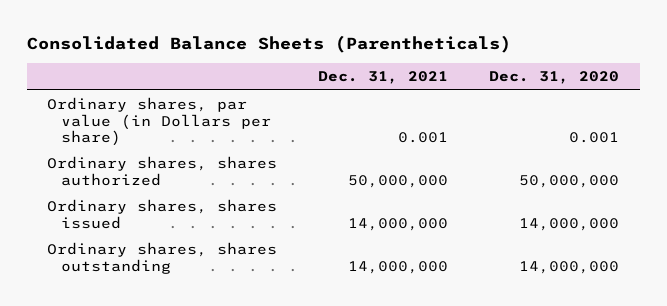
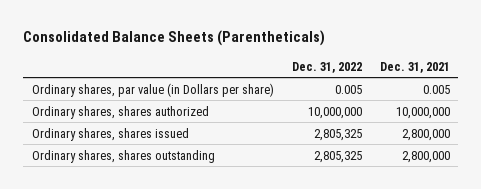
[489,70,620,84] Dec. 31, 2020 -> none
none -> [291,61,362,73] Dec. 31, 2022
[398,131,449,143] 0.001 -> [422,84,450,94] 0.005
[348,174,449,188] 50,000,000 -> [395,106,450,119] 10,000,000
[348,217,449,231] 14,000,000 -> [401,128,450,141] 2,800,000
[348,260,449,274] 14,000,000 -> [401,150,450,163] 2,800,000

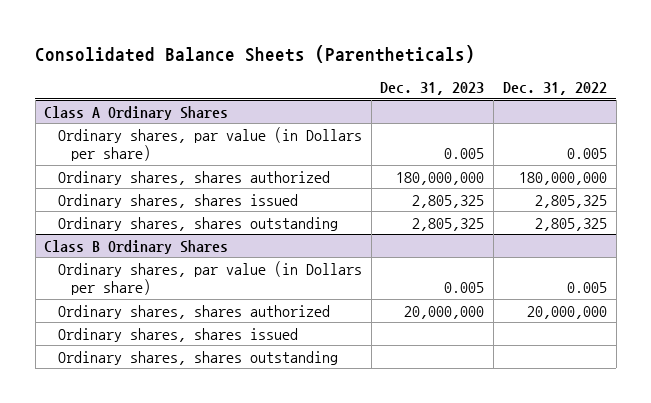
[379,61,450,73] Dec. 31, 2021 -> none
none -> [380,82,485,96] Dec. 31, 2023
none -> [44,105,229,120] Class A Ordinary Shares
[307,106,362,119] 10,000,000 -> [519,171,608,185] 180,000,000
none -> [44,239,229,254] Class B Ordinary Shares
none -> [57,260,362,296] Ordinary shares, par value (in Dollars per share)
none -> [57,304,330,319] Ordinary shares, shares authorized
none -> [57,327,298,342] Ordinary shares, shares issued
none -> [57,350,338,365] Ordinary shares, shares outstanding

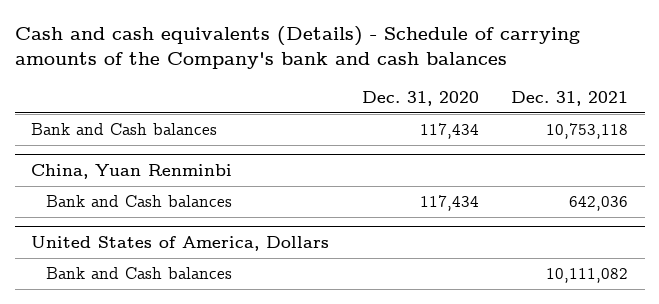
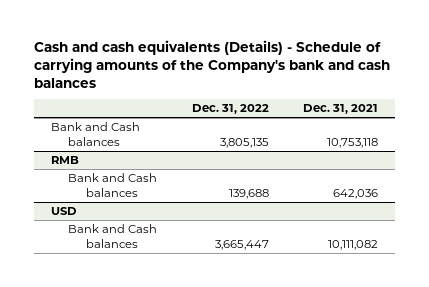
[361,90,479,106] Dec. 31, 2020 -> none
none -> [191,104,269,115] Dec. 31, 2022
[31,163,233,179] China, Yuan Renminbi -> [50,155,79,164] RMB
[31,235,330,251] United States of America, Dollars -> [50,206,77,215] USD

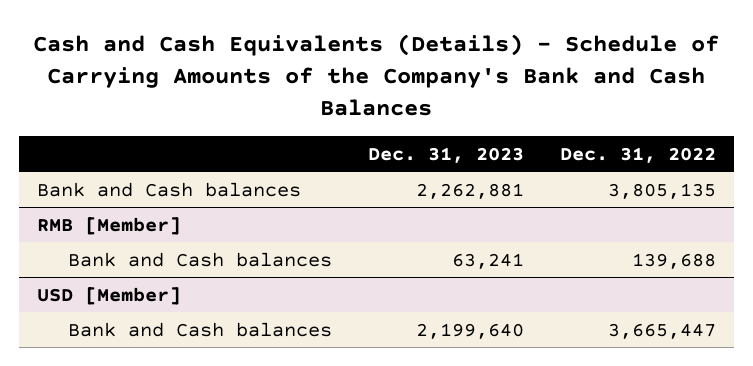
[33,39,390,88] Cash and cash equivalents (Details) - Schedule of carrying amounts of the Company's bank and cash balances -> [33,34,720,117] Cash and Cash Equivalents (Details) - Schedule of Carrying Amounts of the Company's Bank and Cash Balances
[303,104,379,115] Dec. 31, 2021 -> none
none -> [367,146,524,163] Dec. 31, 2023
[50,155,79,164] RMB -> [36,216,181,235] RMB [Member]
[50,206,77,215] USD -> [36,286,181,305] USD [Member]

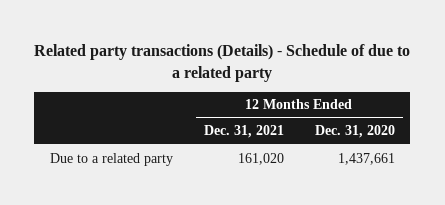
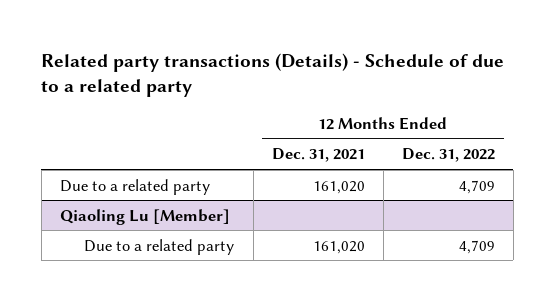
[314,125,395,139] Dec. 31, 2020 -> none
none -> [401,148,495,163] Dec. 31, 2022
none -> [59,208,230,225] Qiaoling Lu [Member]
none -> [84,238,235,255] Due to a related party

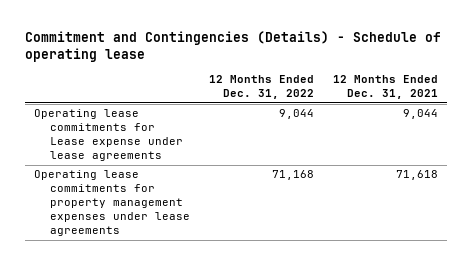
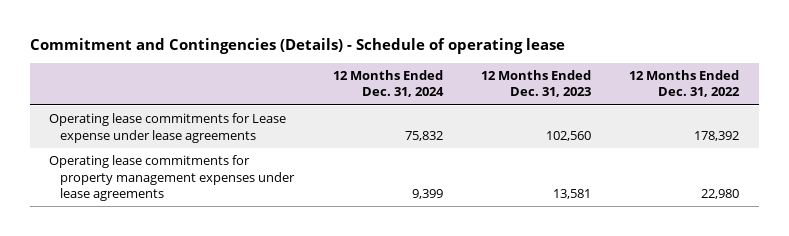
[332,75,438,100] 12 Months Ended Dec. 31, 2021 -> none
none -> [332,70,444,98] 12 Months Ended Dec. 31, 2024
none -> [481,70,592,98] 12 Months Ended Dec. 31, 2023
[278,109,314,120] 9,044 -> [694,130,740,141] 178,392
[271,170,314,181] 71,168 -> [701,188,740,199] 22,980

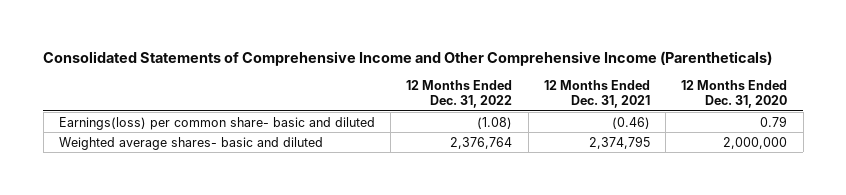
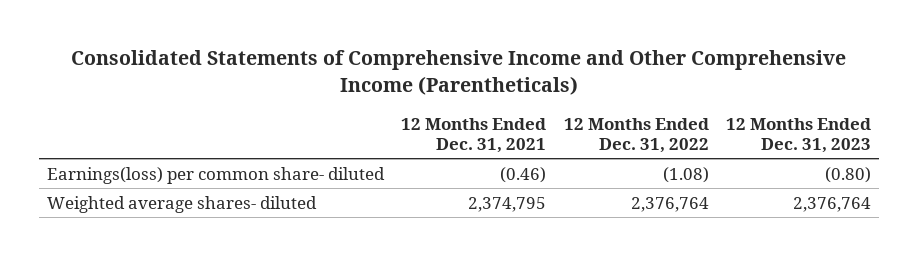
[681,80,788,109] 12 Months Ended Dec. 31, 2020 -> none
none -> [725,117,871,153] 12 Months Ended Dec. 31, 2023
[58,116,375,130] Earnings(loss) per common share- basic and diluted -> [47,166,386,184] Earnings(loss) per common share- diluted
[58,136,323,150] Weighted average shares- basic and diluted -> [47,195,318,213] Weighted average shares- diluted

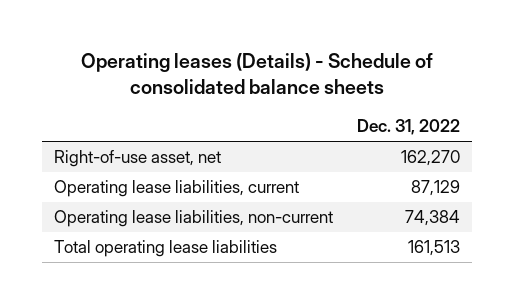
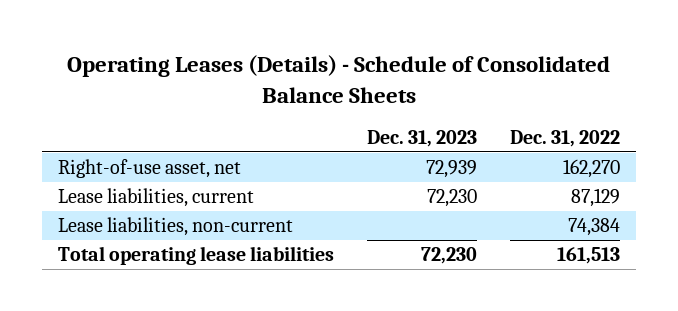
[81,53,434,95] Operating leases (Details) - Schedule of consolidated balance sheets -> [66,55,610,103] Operating Leases (Details) - Schedule of Consolidated Balance Sheets
none -> [366,129,477,147] Dec. 31, 2023
[54,180,300,198] Operating lease liabilities, current -> [58,188,255,208] Lease liabilities, current
[54,210,334,228] Operating lease liabilities, non-current -> [58,217,294,237] Lease liabilities, non-current

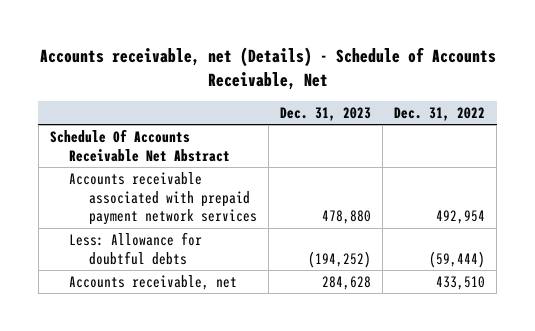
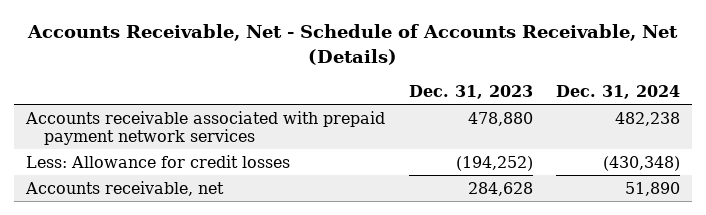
[39,46,496,90] Accounts receivable, net (Details) - Schedule of Accounts Receivable, Net -> [27,24,679,65] Accounts Receivable, Net - Schedule of Accounts Receivable, Net (Details)
[394,106,486,121] Dec. 31, 2022 -> none
none -> [556,84,681,99] Dec. 31, 2024
[49,128,231,162] Schedule Of Accounts Receivable Net Abstract -> none
[69,231,203,265] Less: Allowance for doubtful debts -> [26,154,291,168] Less: Allowance for credit losses

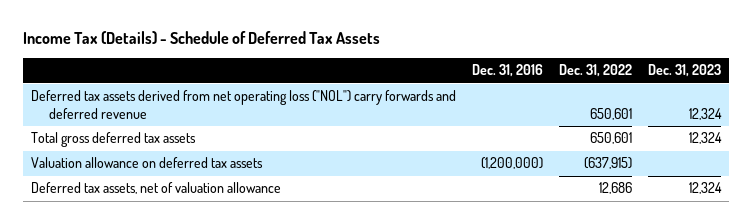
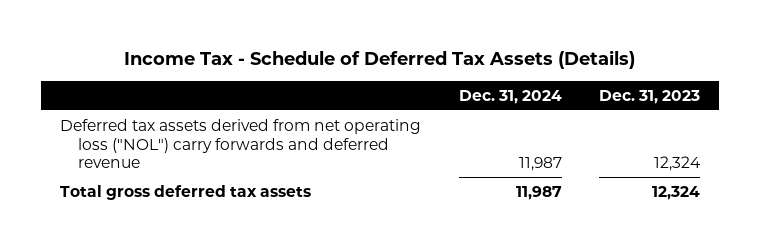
[22,31,380,45] Income Tax (Details) - Schedule of Deferred Tax Assets -> [124,50,636,70] Income Tax - Schedule of Deferred Tax Assets (Details)
[471,64,543,78] Dec. 31, 2016 -> none
[558,64,632,78] Dec. 31, 2022 -> none
none -> [458,89,562,104] Dec. 31, 2024
[30,157,263,169] Valuation allowance on deferred tax assets -> none
[30,182,281,195] Deferred tax assets, net of valuation allowance -> none

